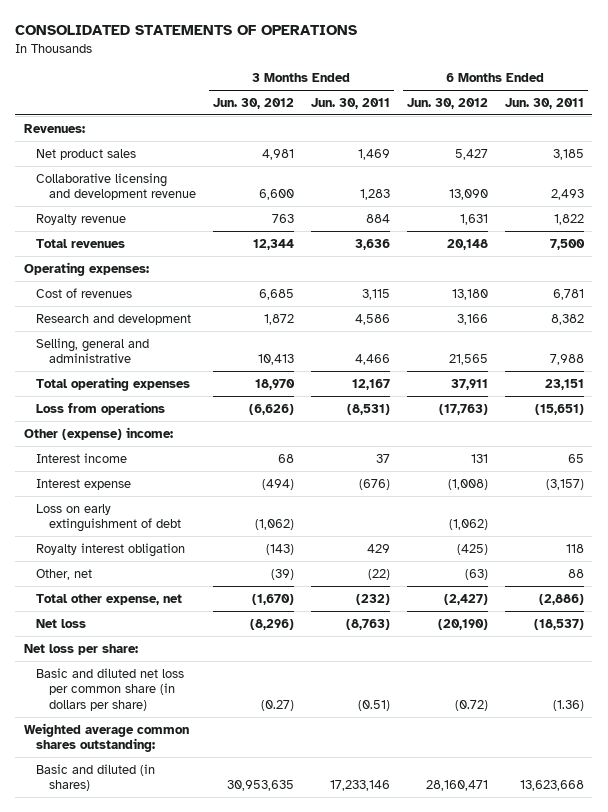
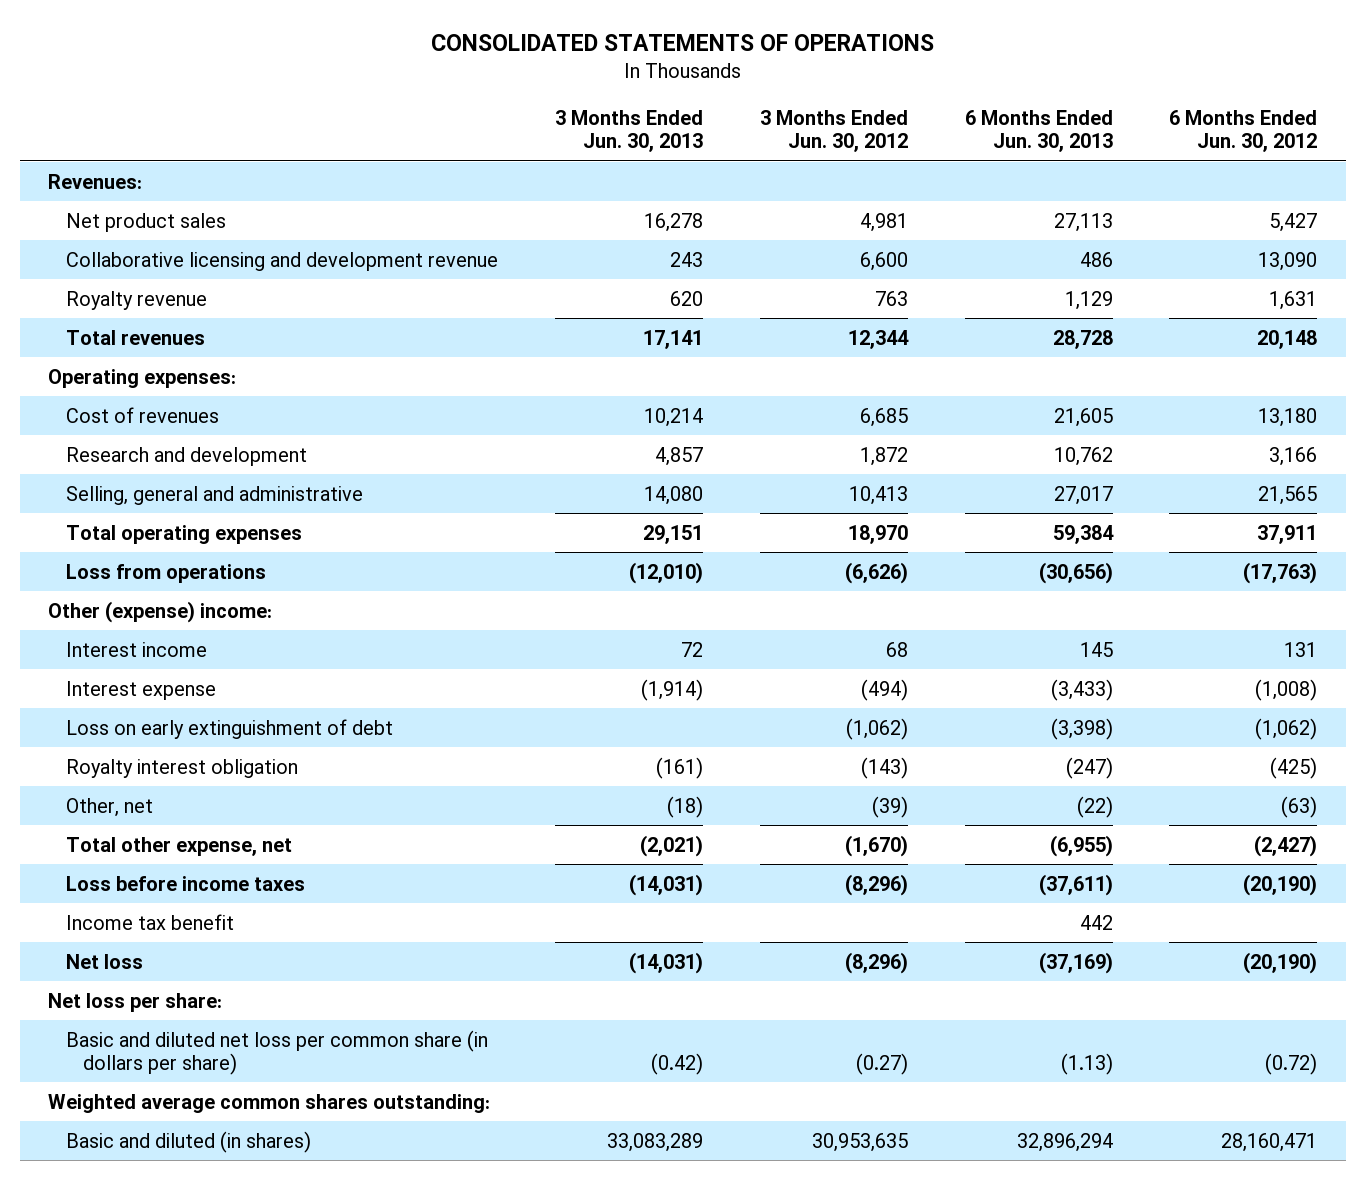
[310,97,390,109] Jun. 30, 2011 -> none
[504,97,584,109] Jun. 30, 2011 -> none
none -> [554,109,703,153] 3 Months Ended Jun. 30, 2013
none -> [964,109,1113,153] 6 Months Ended Jun. 30, 2013
none -> [65,875,305,891] Loss before income taxes
none -> [65,913,234,930] Income tax benefit

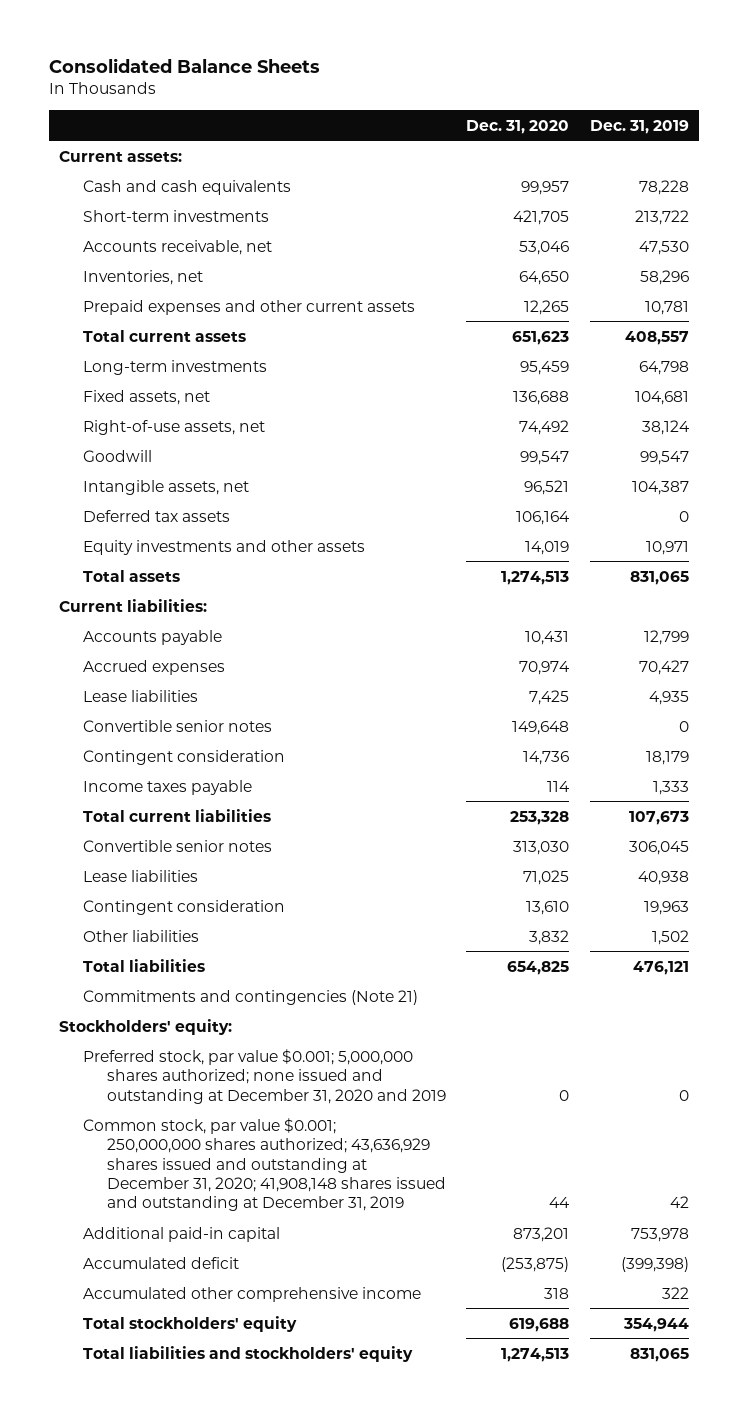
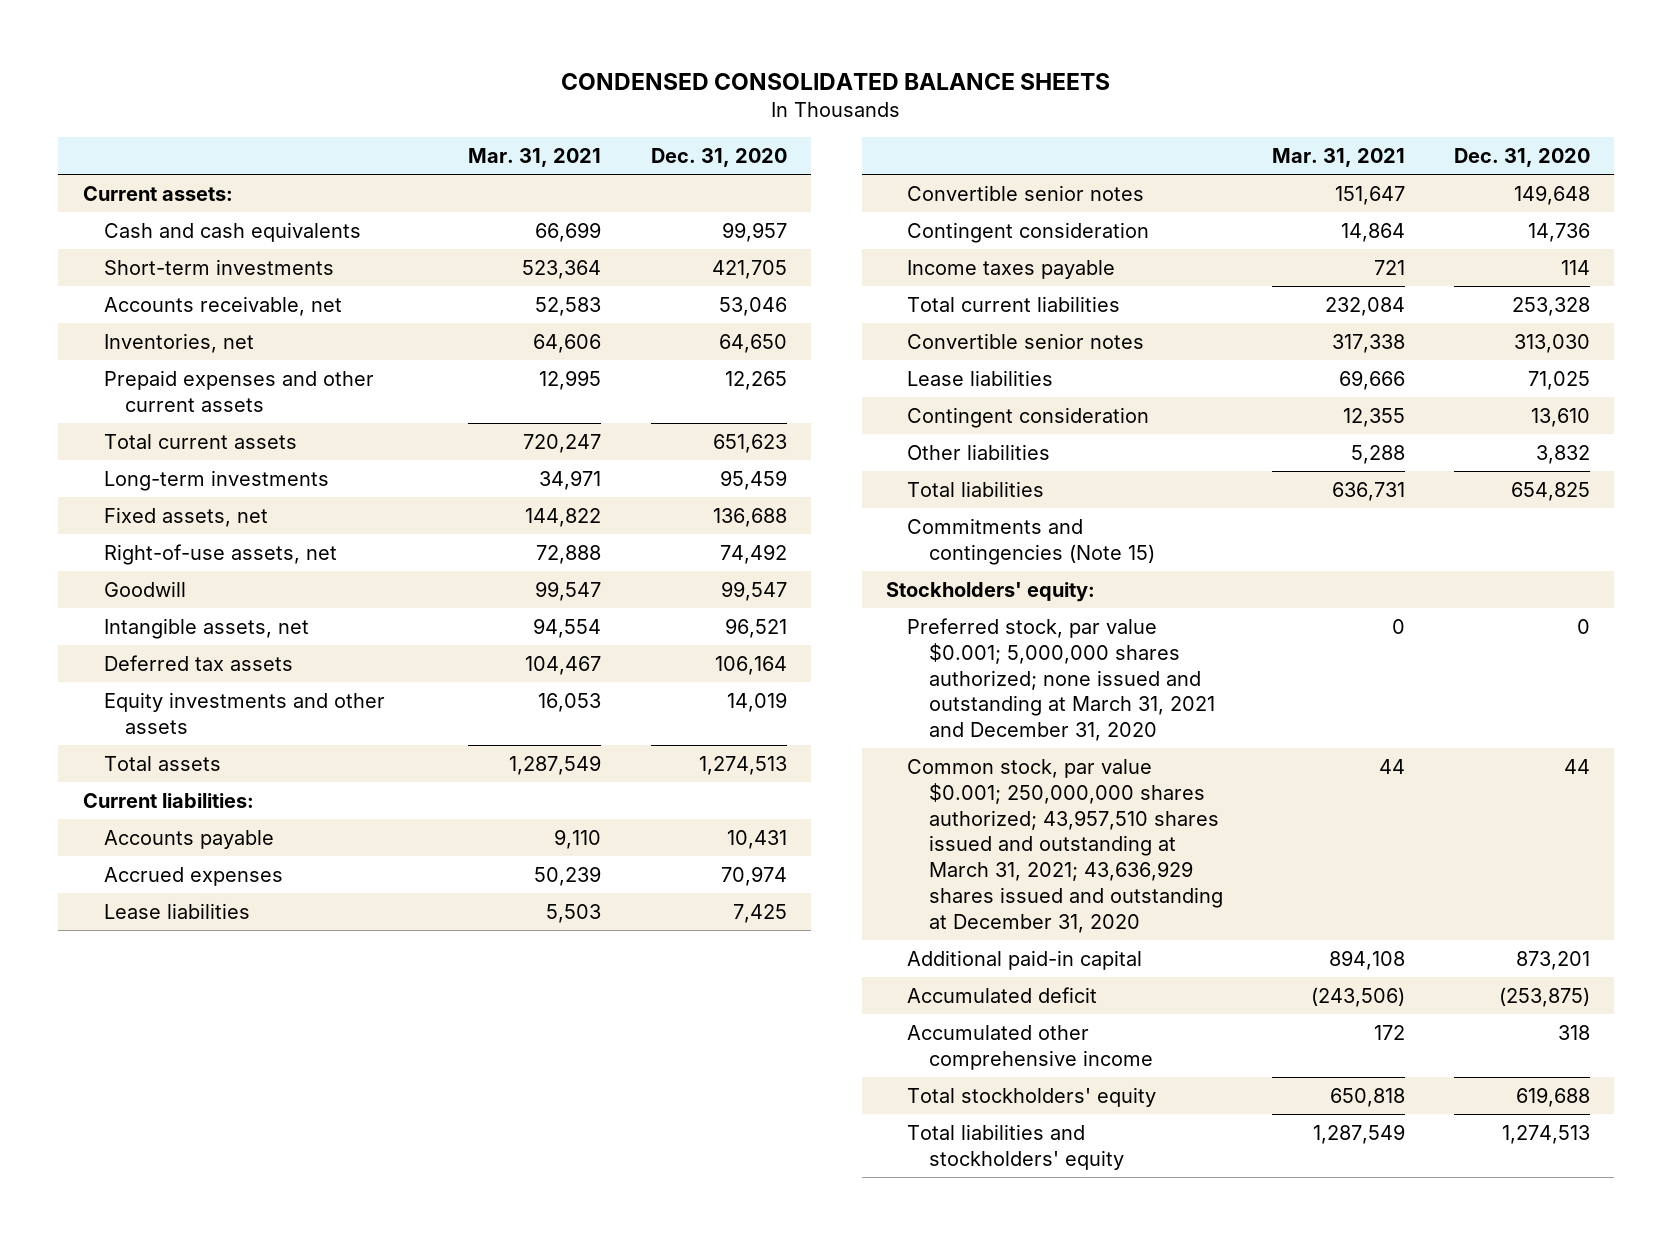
[49,58,321,74] Consolidated Balance Sheets -> [561,72,1111,90] CONDENSED CONSOLIDATED BALANCE SHEETS
[589,119,689,134] Dec. 31, 2019 -> none
none -> [468,147,602,167] Mar. 31, 2021
[83,989,419,1005] Commitments and contingencies (Note 21) -> [907,517,1155,565] Commitments and contingencies (Note 15)
[83,1048,447,1104] Preferred stock, par value $0.001; 5,000,000 shares authorized; none issued and outstanding at December 31, 2020 and 2019 -> [907,617,1215,742] Preferred stock, par value $0.001; 5,000,000 shares authorized; none issued and outstanding at March 31, 2021 and December 31, 2020
[83,1117,447,1212] Common stock, par value $0.001; 250,000,000 shares authorized; 43,636,929 shares issued and outstanding at December 31, 2020; 41,908,148 shares issued and outstanding at December 31, 2019 -> [907,758,1223,933] Common stock, par value $0.001; 250,000,000 shares authorized; 43,957,510 shares issued and outstanding at March 31, 2021; 43,636,929 shares issued and outstanding at December 31, 2020

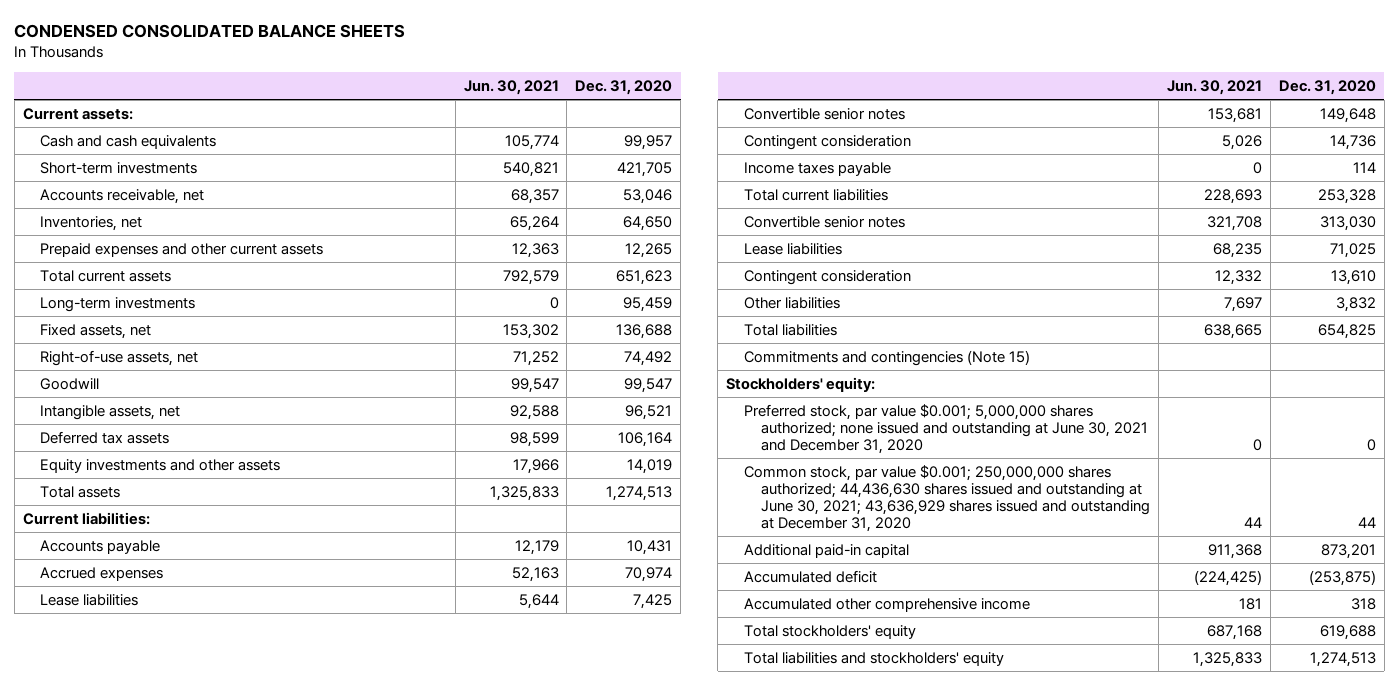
[468,147,602,167] Mar. 31, 2021 -> none
none -> [463,80,559,96] Jun. 30, 2021
[907,617,1215,742] Preferred stock, par value $0.001; 5,000,000 shares authorized; none issued and outstanding at March 31, 2021 and December 31, 2020 -> [743,403,1149,454] Preferred stock, par value $0.001; 5,000,000 shares authorized; none issued and outstanding at June 30, 2021 and December 31, 2020
[907,758,1223,933] Common stock, par value $0.001; 250,000,000 shares authorized; 43,957,510 shares issued and outstanding at March 31, 2021; 43,636,929 shares issued and outstanding at December 31, 2020 -> [743,464,1151,532] Common stock, par value $0.001; 250,000,000 shares authorized; 44,436,630 shares issued and outstanding at June 30, 2021; 43,636,929 shares issued and outstanding at December 31, 2020

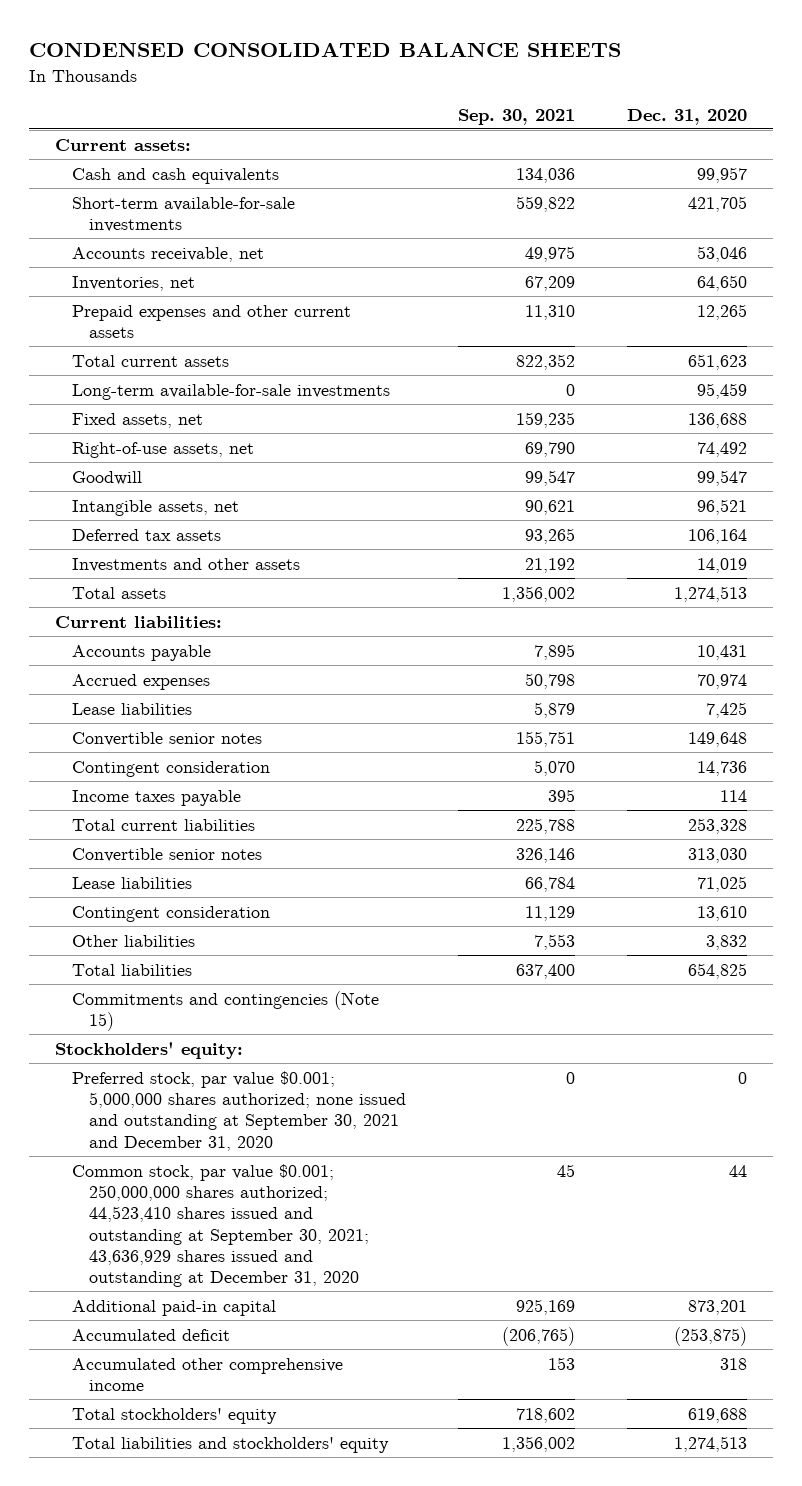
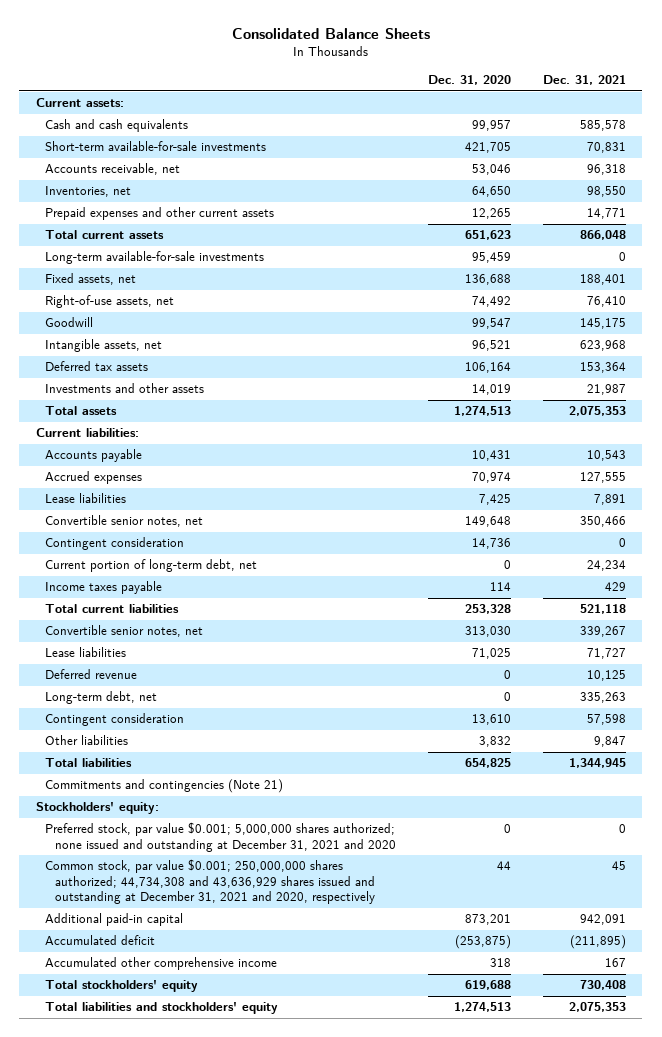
[28,42,621,58] CONDENSED CONSOLIDATED BALANCE SHEETS -> [231,28,430,40] Consolidated Balance Sheets
[457,108,575,125] Sep. 30, 2021 -> none
none -> [543,75,627,86] Dec. 31, 2021
[71,731,262,746] Convertible senior notes -> [45,515,204,528] Convertible senior notes, net
none -> [45,559,258,573] Current portion of long-term debt, net
[71,847,262,862] Convertible senior notes -> [45,625,204,638] Convertible senior notes, net
none -> [45,669,138,680] Deferred revenue
none -> [45,691,158,705] Long-term debt, net
[71,990,379,1032] Commitments and contingencies (Note 15) -> [45,779,284,794] Commitments and contingencies (Note 21)
[71,1070,406,1151] Preferred stock, par value $0.001; 5,000,000 shares authorized; none issued and outstanding at September 30, 2021 and December 31, 2020 -> [45,822,396,852] Preferred stock, par value $0.001; 5,000,000 shares authorized; none issued and outstanding at December 31, 2021 and 2020
[71,1163,369,1288] Common stock, par value $0.001; 250,000,000 shares authorized; 44,523,410 shares issued and outstanding at September 30, 2021; 43,636,929 shares issued and outstanding at December 31, 2020 -> [45,859,375,905] Common stock, par value $0.001; 250,000,000 shares authorized; 44,734,308 and 43,636,929 shares issued and outstanding at December 31, 2021 and 2020, respectively

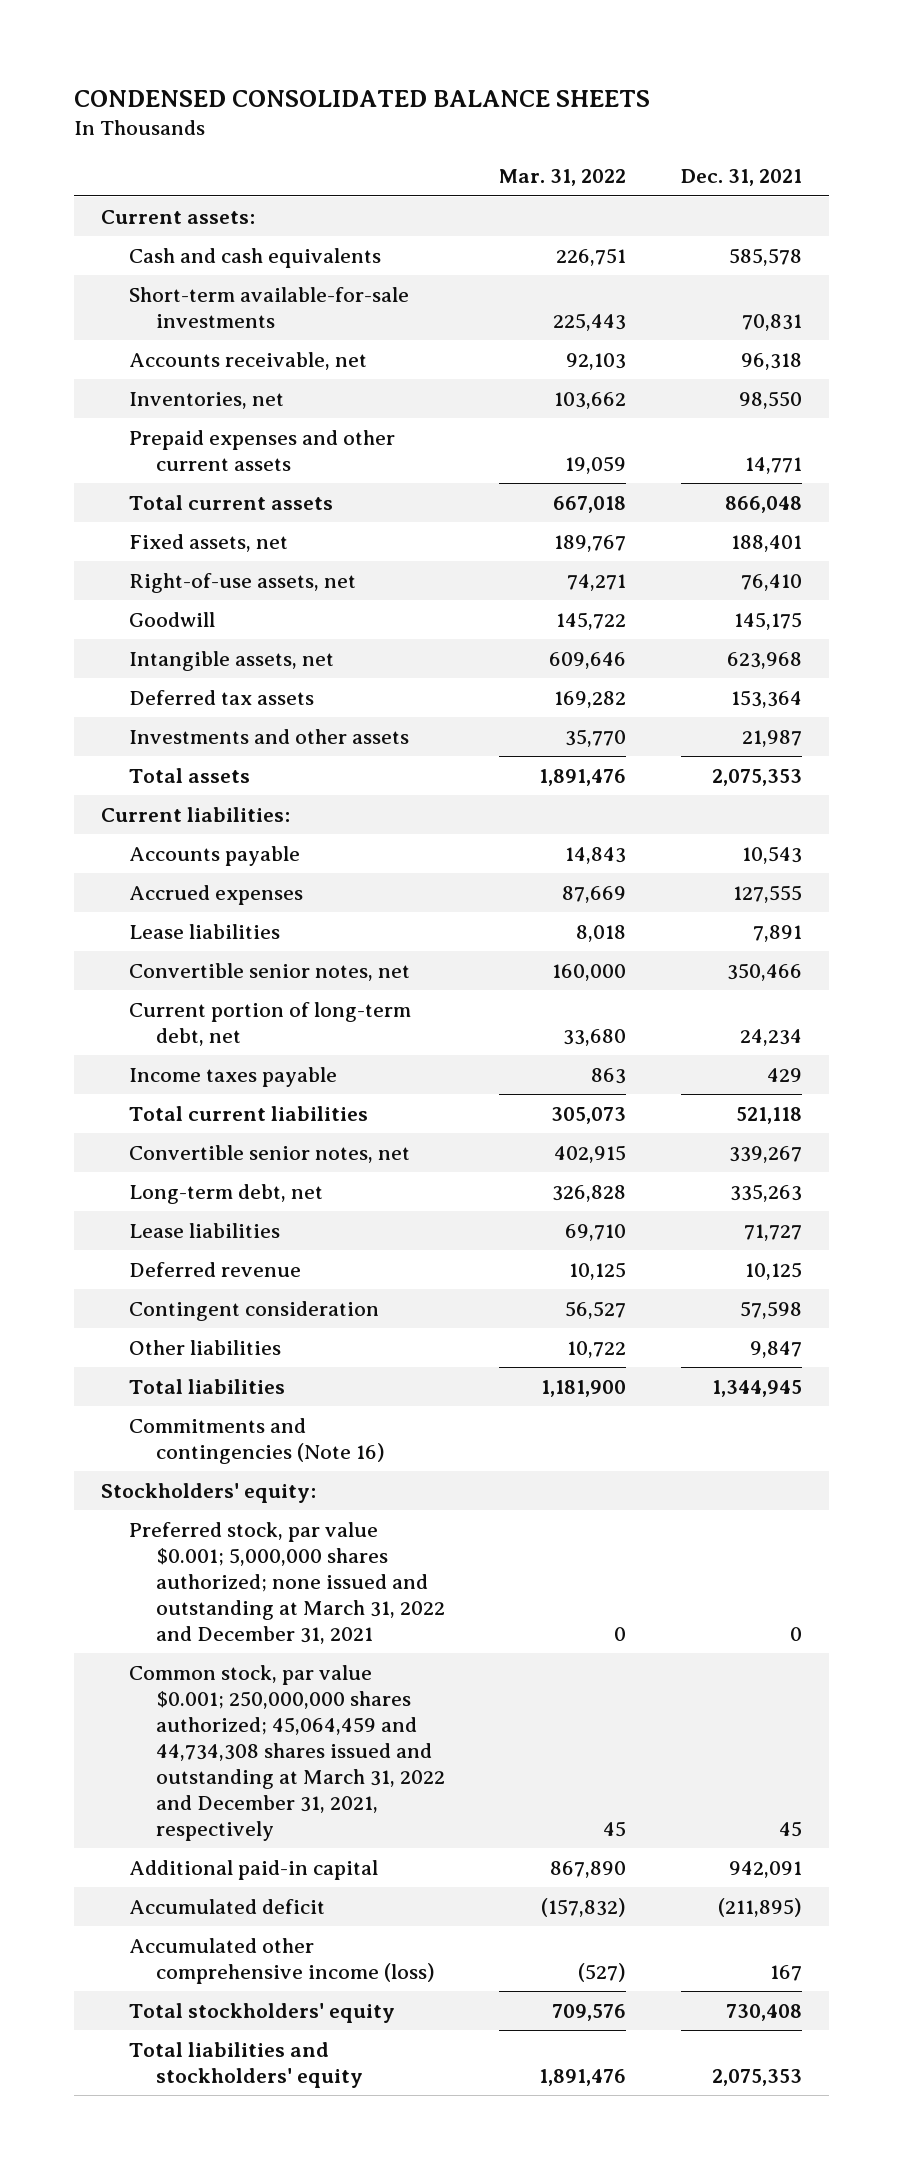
[231,28,430,40] Consolidated Balance Sheets -> [73,89,650,107] CONDENSED CONSOLIDATED BALANCE SHEETS
[427,75,511,86] Dec. 31, 2020 -> none
none -> [499,169,627,187] Mar. 31, 2022
[45,251,265,265] Long-term available-for-sale investments -> none
[45,537,185,551] Contingent consideration -> none
[45,691,158,705] Long-term debt, net -> [128,1183,323,1204] Long-term debt, net
[45,779,284,794] Commitments and contingencies (Note 21) -> [128,1417,386,1464] Commitments and contingencies (Note 16)
[45,822,396,852] Preferred stock, par value $0.001; 5,000,000 shares authorized; none issued and outstanding at December 31, 2021 and 2020 -> [128,1521,446,1644] Preferred stock, par value $0.001; 5,000,000 shares authorized; none issued and outstanding at March 31, 2022 and December 31, 2021
[45,859,375,905] Common stock, par value $0.001; 250,000,000 shares authorized; 44,734,308 and 43,636,929 shares issued and outstanding at December 31, 2021 and 2020, respectively -> [128,1664,446,1841] Common stock, par value $0.001; 250,000,000 shares authorized; 45,064,459 and 44,734,308 shares issued and outstanding at March 31, 2022 and December 31, 2021, respectively
[45,957,278,971] Accumulated other comprehensive income -> [128,1937,436,1984] Accumulated other comprehensive income (loss)

